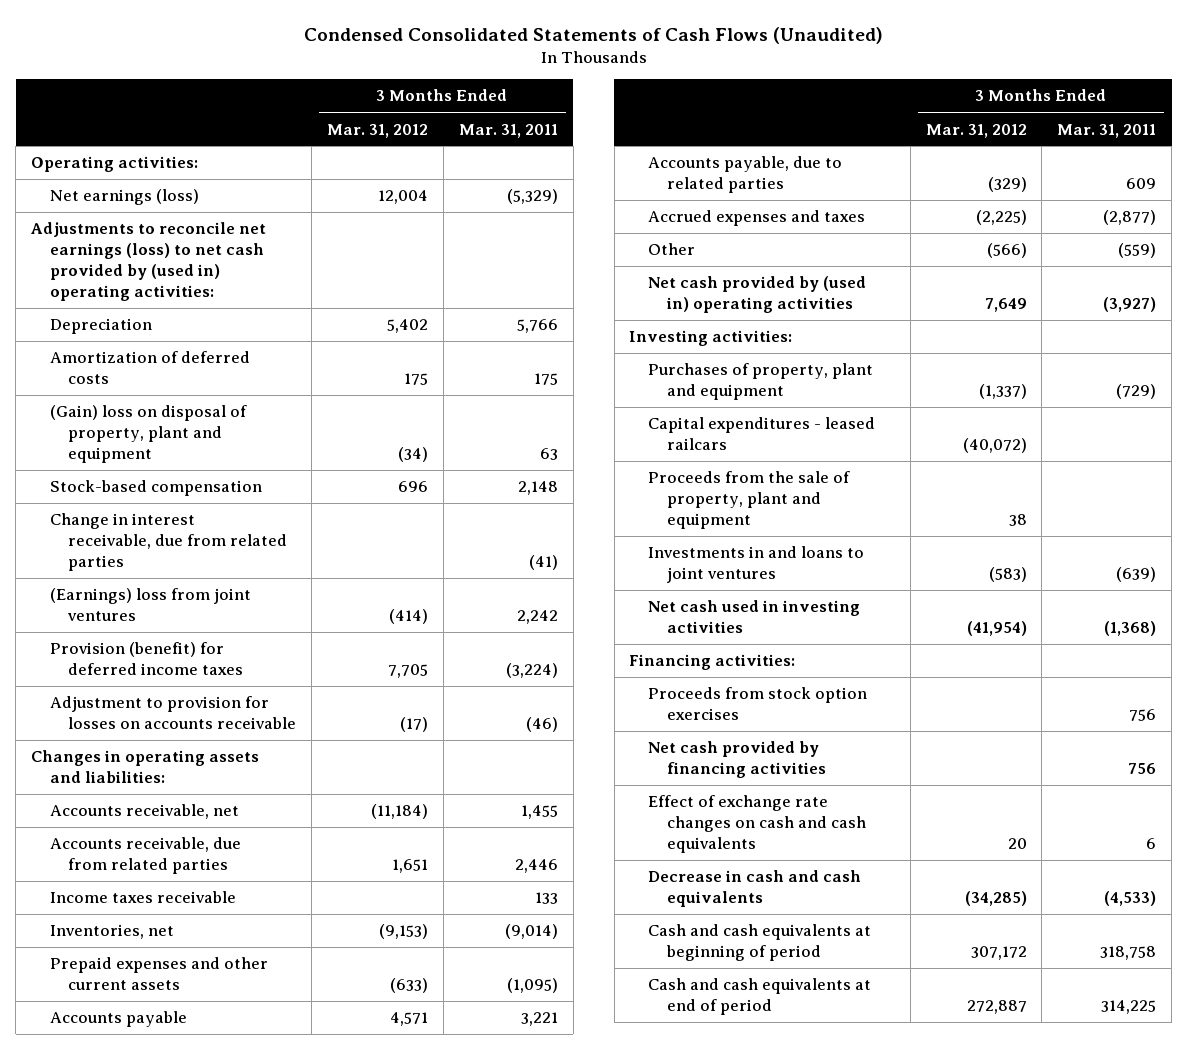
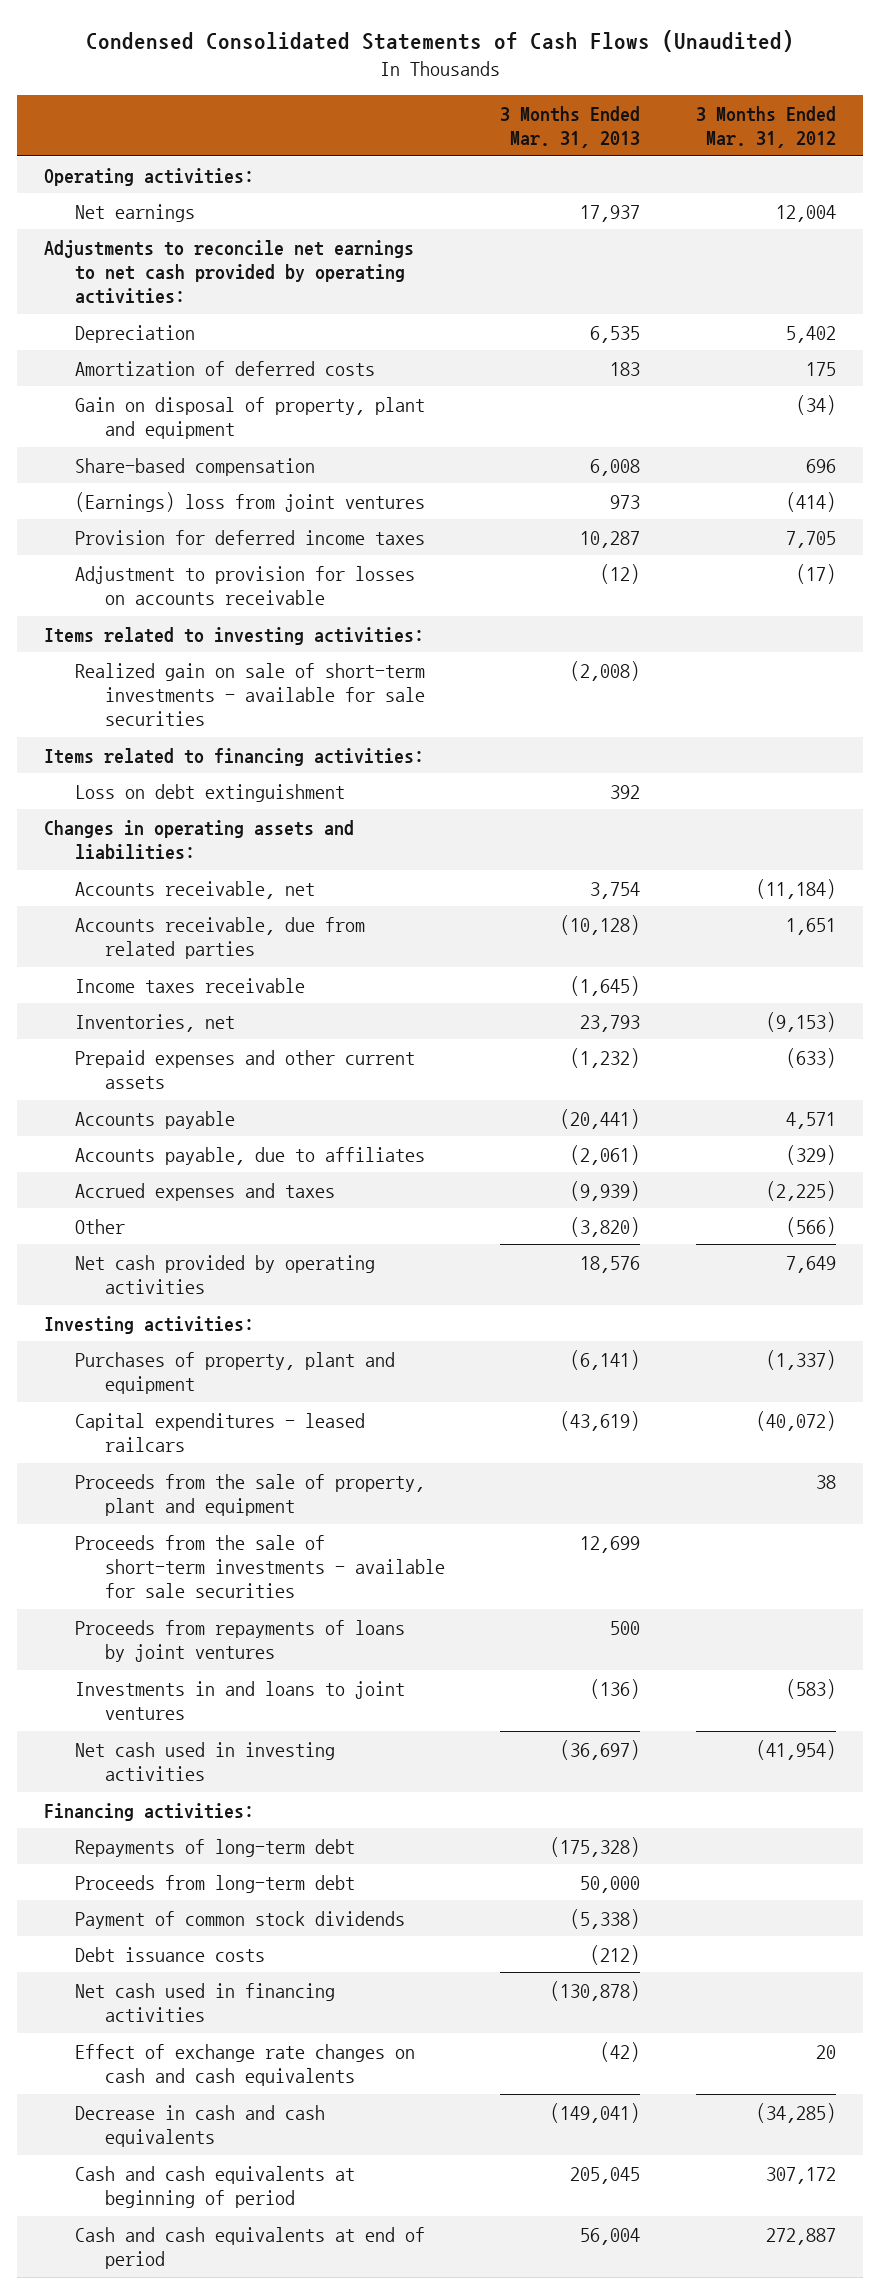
[458,123,558,138] Mar. 31, 2011 -> none
none -> [500,105,641,148] 3 Months Ended Mar. 31, 2013
[49,189,199,206] Net earnings (loss) -> [74,203,195,222] Net earnings
[30,222,266,302] Adjustments to reconcile net earnings (loss) to net cash provided by (used in) operating activities: -> [44,239,415,304] Adjustments to reconcile net earnings to net cash provided by operating activities:
[49,513,288,572] Change in interest receivable, due from related parties -> none
[49,405,247,464] (Gain) loss on disposal of property, plant and equipment -> [74,396,425,439] Gain on disposal of property, plant and equipment
[49,480,262,497] Stock-based compensation -> [74,457,315,476] Share-based compensation
[49,642,244,676] Provision (benefit) for deferred income taxes -> [74,529,425,545] Provision for deferred income taxes
none -> [44,626,425,645] Items related to investing activities:
none -> [74,662,426,726] Realized gain on sale of short-term investments - available for sale securities
none -> [44,747,425,766] Items related to financing activities:
none -> [74,783,345,802] Loss on debt extinguishment
[648,156,843,194] Accounts payable, due to related parties -> [74,1146,425,1165] Accounts payable, due to affiliates
[648,276,867,314] Net cash provided by (used in) operating activities -> [74,1254,375,1294] Net cash provided by operating activities
none -> [74,1534,446,1598] Proceeds from the sale of short-term investments - available for sale securities
none -> [74,1619,405,1662] Proceeds from repayments of loans by joint ventures
[648,687,868,721] Proceeds from stock option exercises -> none
none -> [74,1838,355,1857] Repayments of long-term debt
none -> [74,1874,355,1893] Proceeds from long-term debt
none -> [74,1910,405,1929] Payment of common stock dividends
none -> [74,1946,265,1962] Debt issuance costs
[648,741,826,779] Net cash provided by financing activities -> [74,1982,335,2022] Net cash used in financing activities

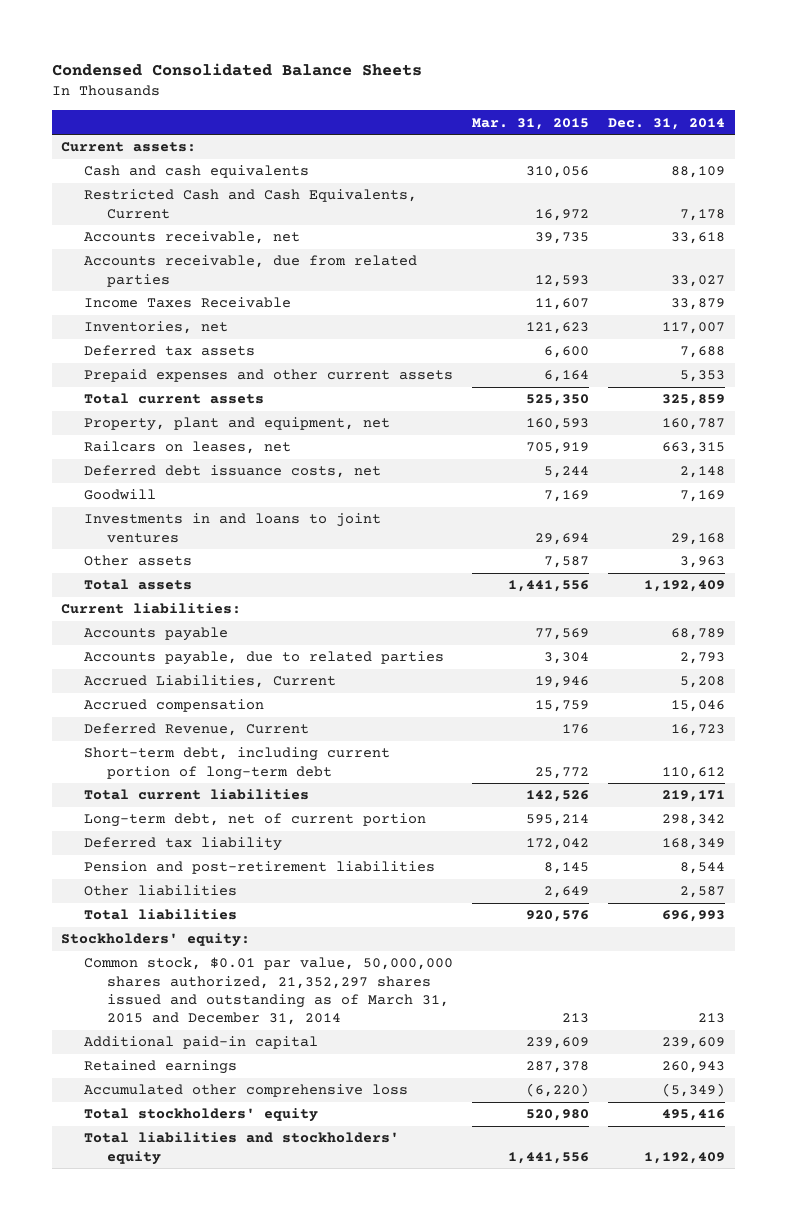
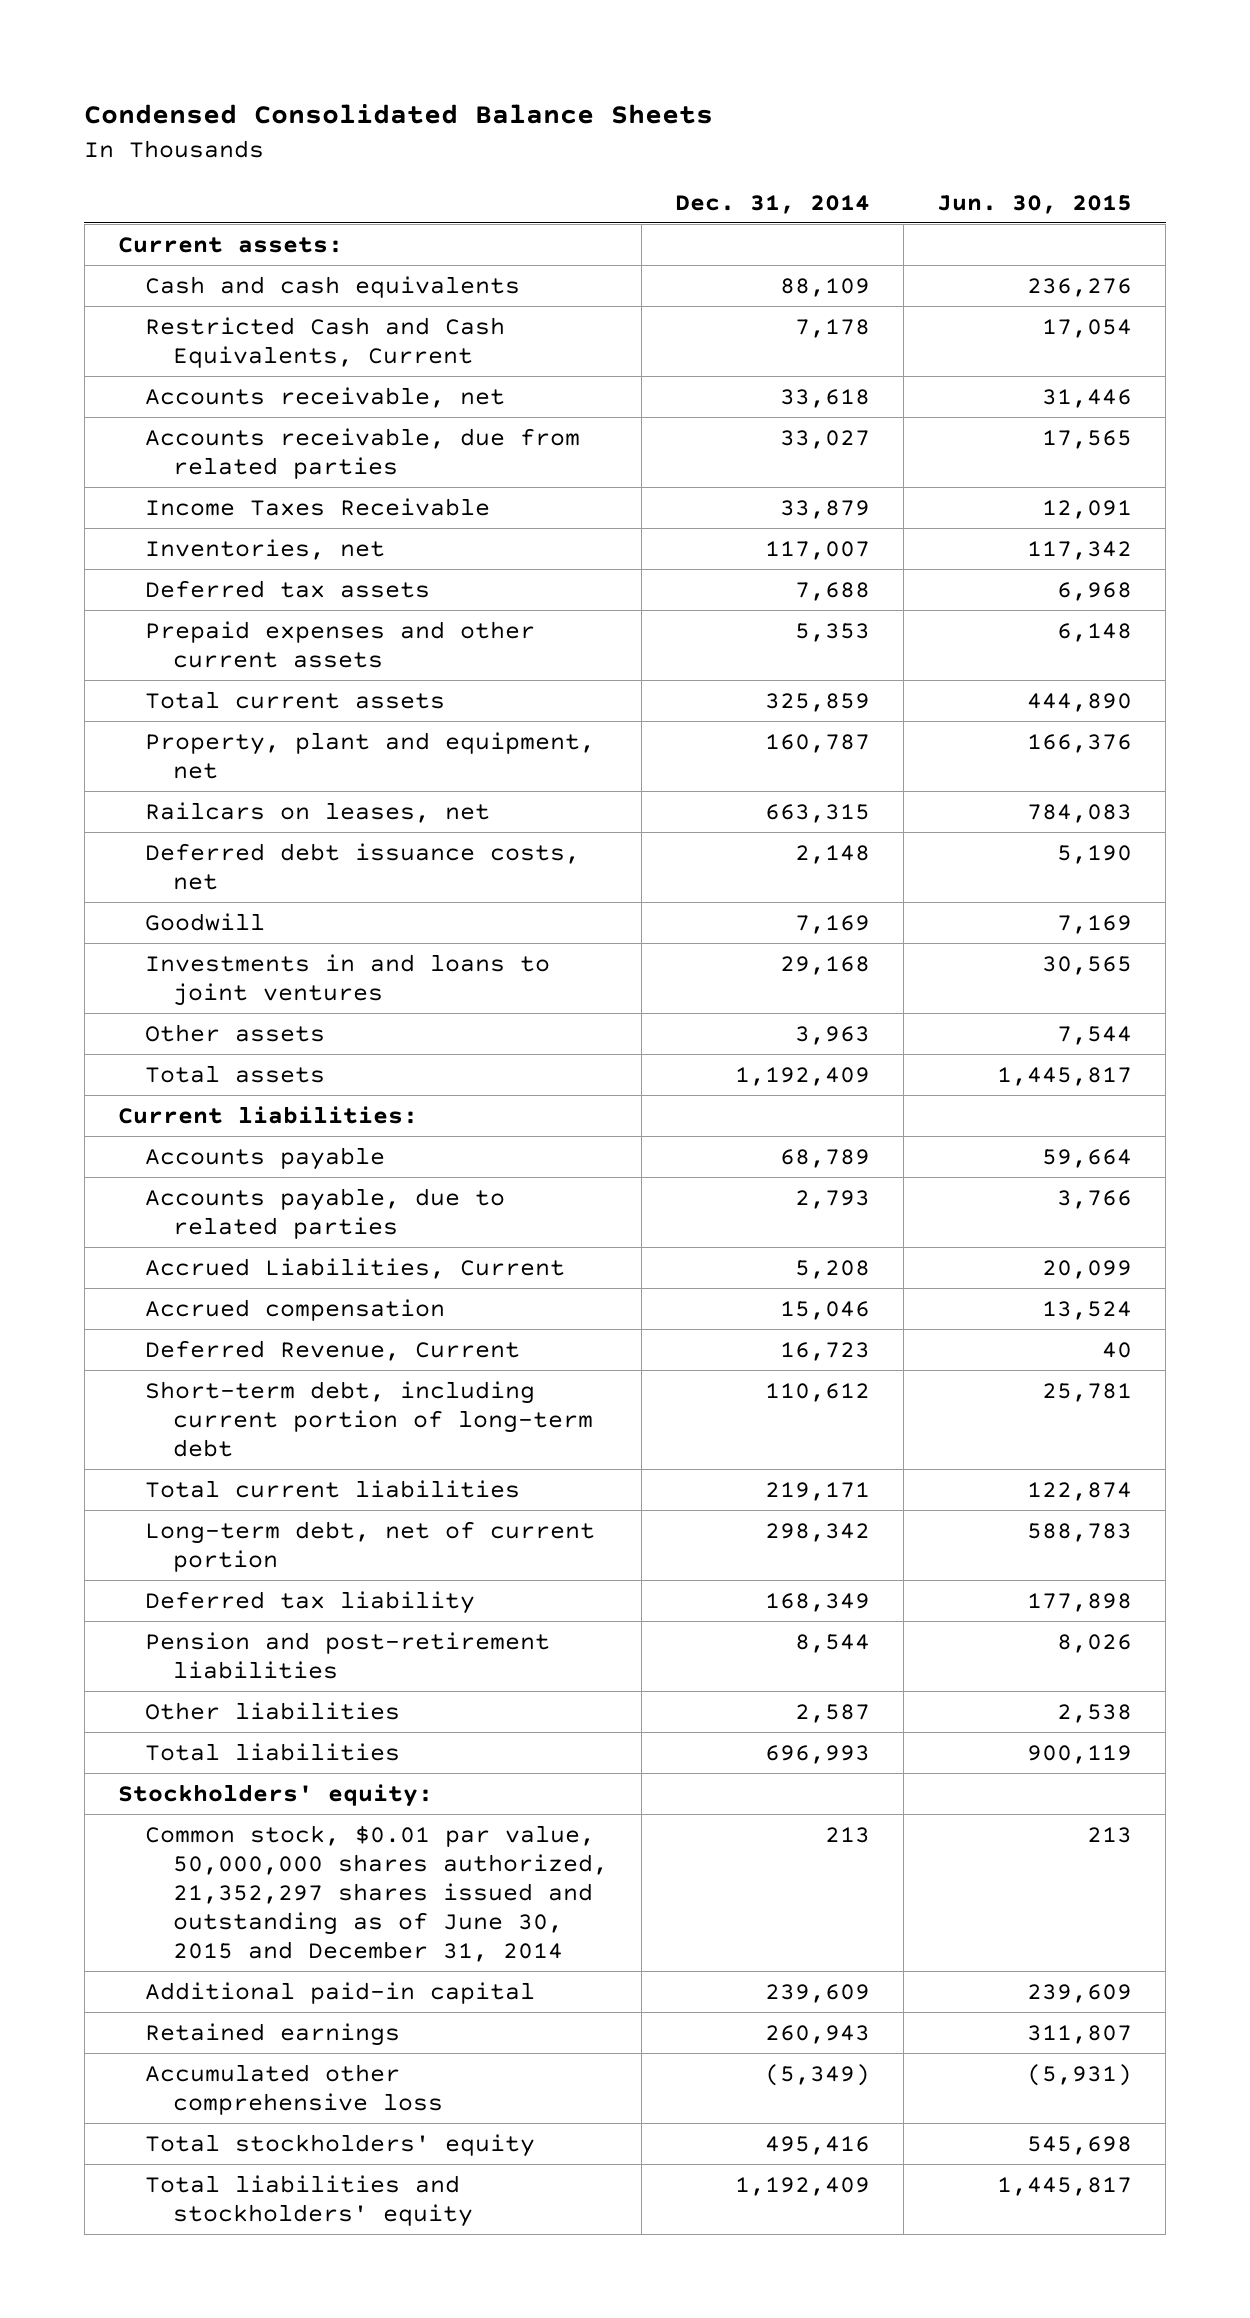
[472,117,590,130] Mar. 31, 2015 -> none
none -> [937,194,1133,214] Jun. 30, 2015
[84,957,454,1026] Common stock, $0.01 par value, 50,000,000 shares authorized, 21,352,297 shares issued and outstanding as of March 31, 2015 and December 31, 2014 -> [145,1825,608,1962] Common stock, $0.01 par value, 50,000,000 shares authorized, 21,352,297 shares issued and outstanding as of June 30, 2015 and December 31, 2014

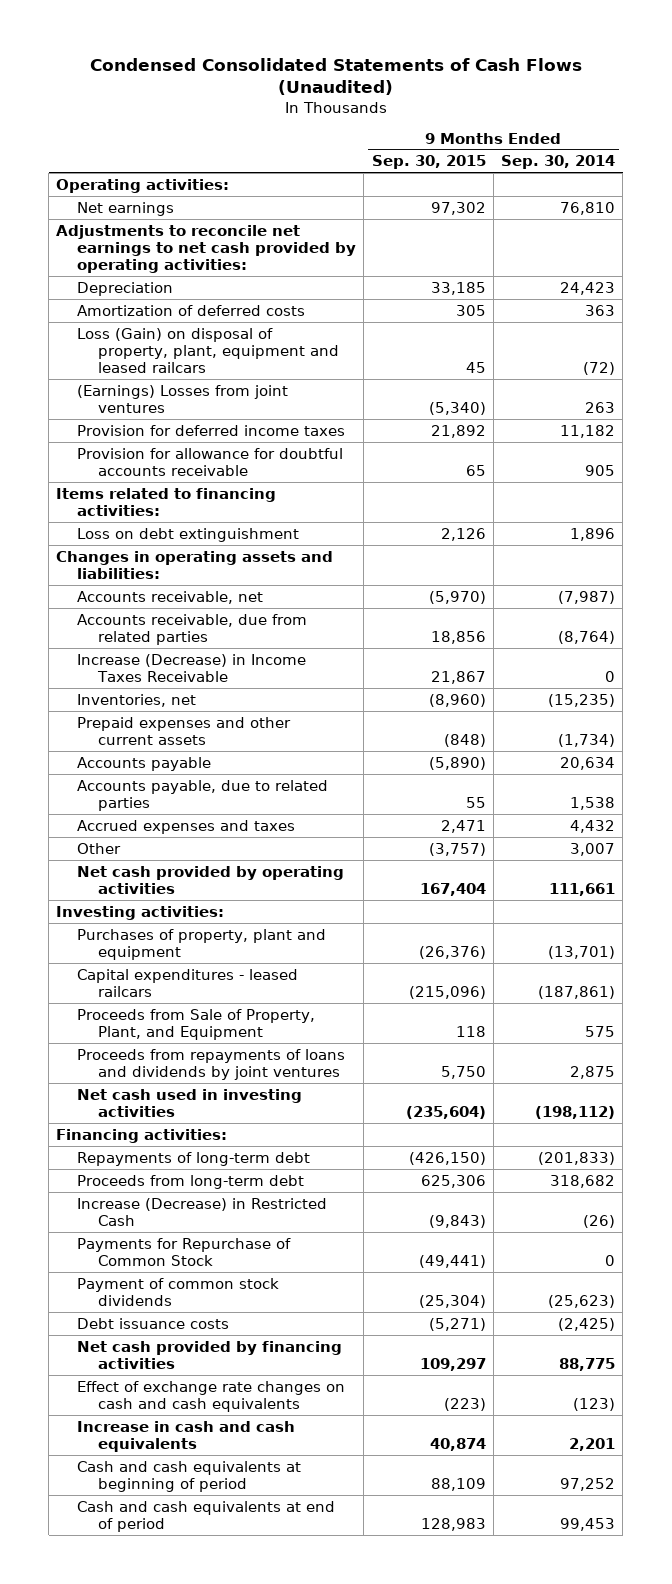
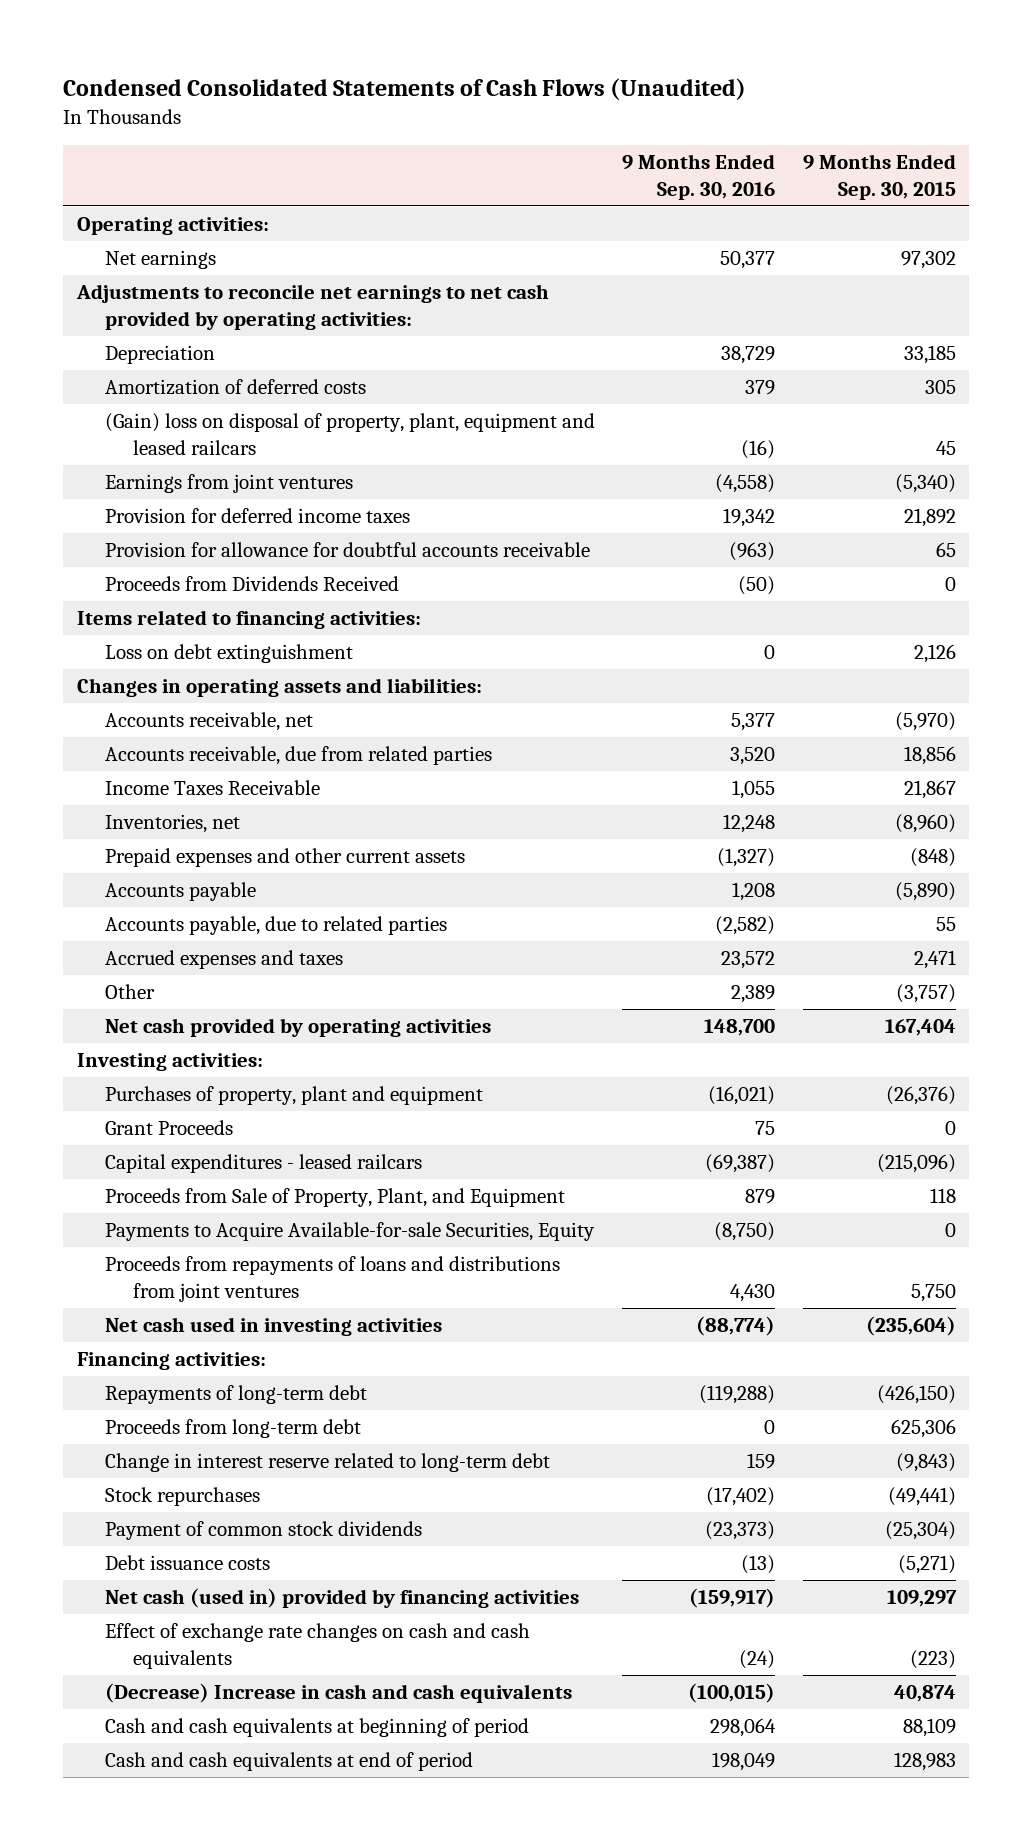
[501,155,616,170] Sep. 30, 2014 -> none
none -> [622,153,776,200] 9 Months Ended Sep. 30, 2016
[77,327,339,374] Loss (Gain) on disposal of property, plant, equipment and leased railcars -> [104,413,595,456] (Gain) loss on disposal of property, plant, equipment and leased railcars
[77,384,289,413] (Earnings) Losses from joint ventures -> [104,474,353,494] Earnings from joint ventures
none -> [104,576,399,592] Proceeds from Dividends Received
[77,653,307,682] Increase (Decrease) in Income Taxes Receivable -> [104,780,320,796] Income Taxes Receivable
none -> [104,1120,233,1136] Grant Proceeds
none -> [104,1222,595,1242] Payments to Acquire Available-for-sale Securities, Equity
[77,1048,346,1080] Proceeds from repayments of loans and dividends by joint ventures -> [104,1256,560,1303] Proceeds from repayments of loans and distributions from joint ventures
[77,1197,328,1226] Increase (Decrease) in Restricted Cash -> [104,1453,550,1473] Change in interest reserve related to long-term debt
[77,1237,292,1266] Payments for Repurchase of Common Stock -> [104,1487,260,1507] Stock repurchases
[77,1340,343,1369] Net cash provided by financing activities -> [104,1588,579,1609] Net cash (used in) provided by financing activities
[77,1420,296,1452] Increase in cash and cash equivalents -> [104,1683,572,1704] (Decrease) Increase in cash and cash equivalents

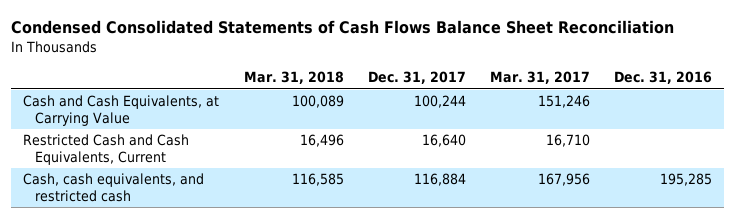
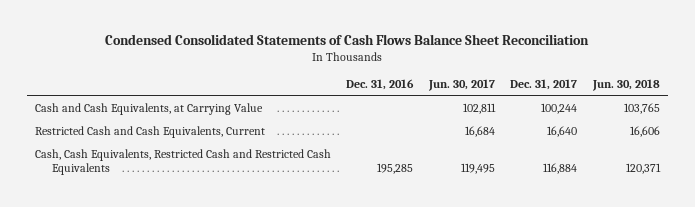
[243,71,344,85] Mar. 31, 2018 -> none
[489,71,590,85] Mar. 31, 2017 -> none
none -> [427,79,495,92] Jun. 30, 2017
none -> [592,79,661,92] Jun. 30, 2018
[23,173,205,203] Cash, cash equivalents, and restricted cash -> [34,149,331,176] Cash, Cash Equivalents, Restricted Cash and Restricted Cash Equivalents

